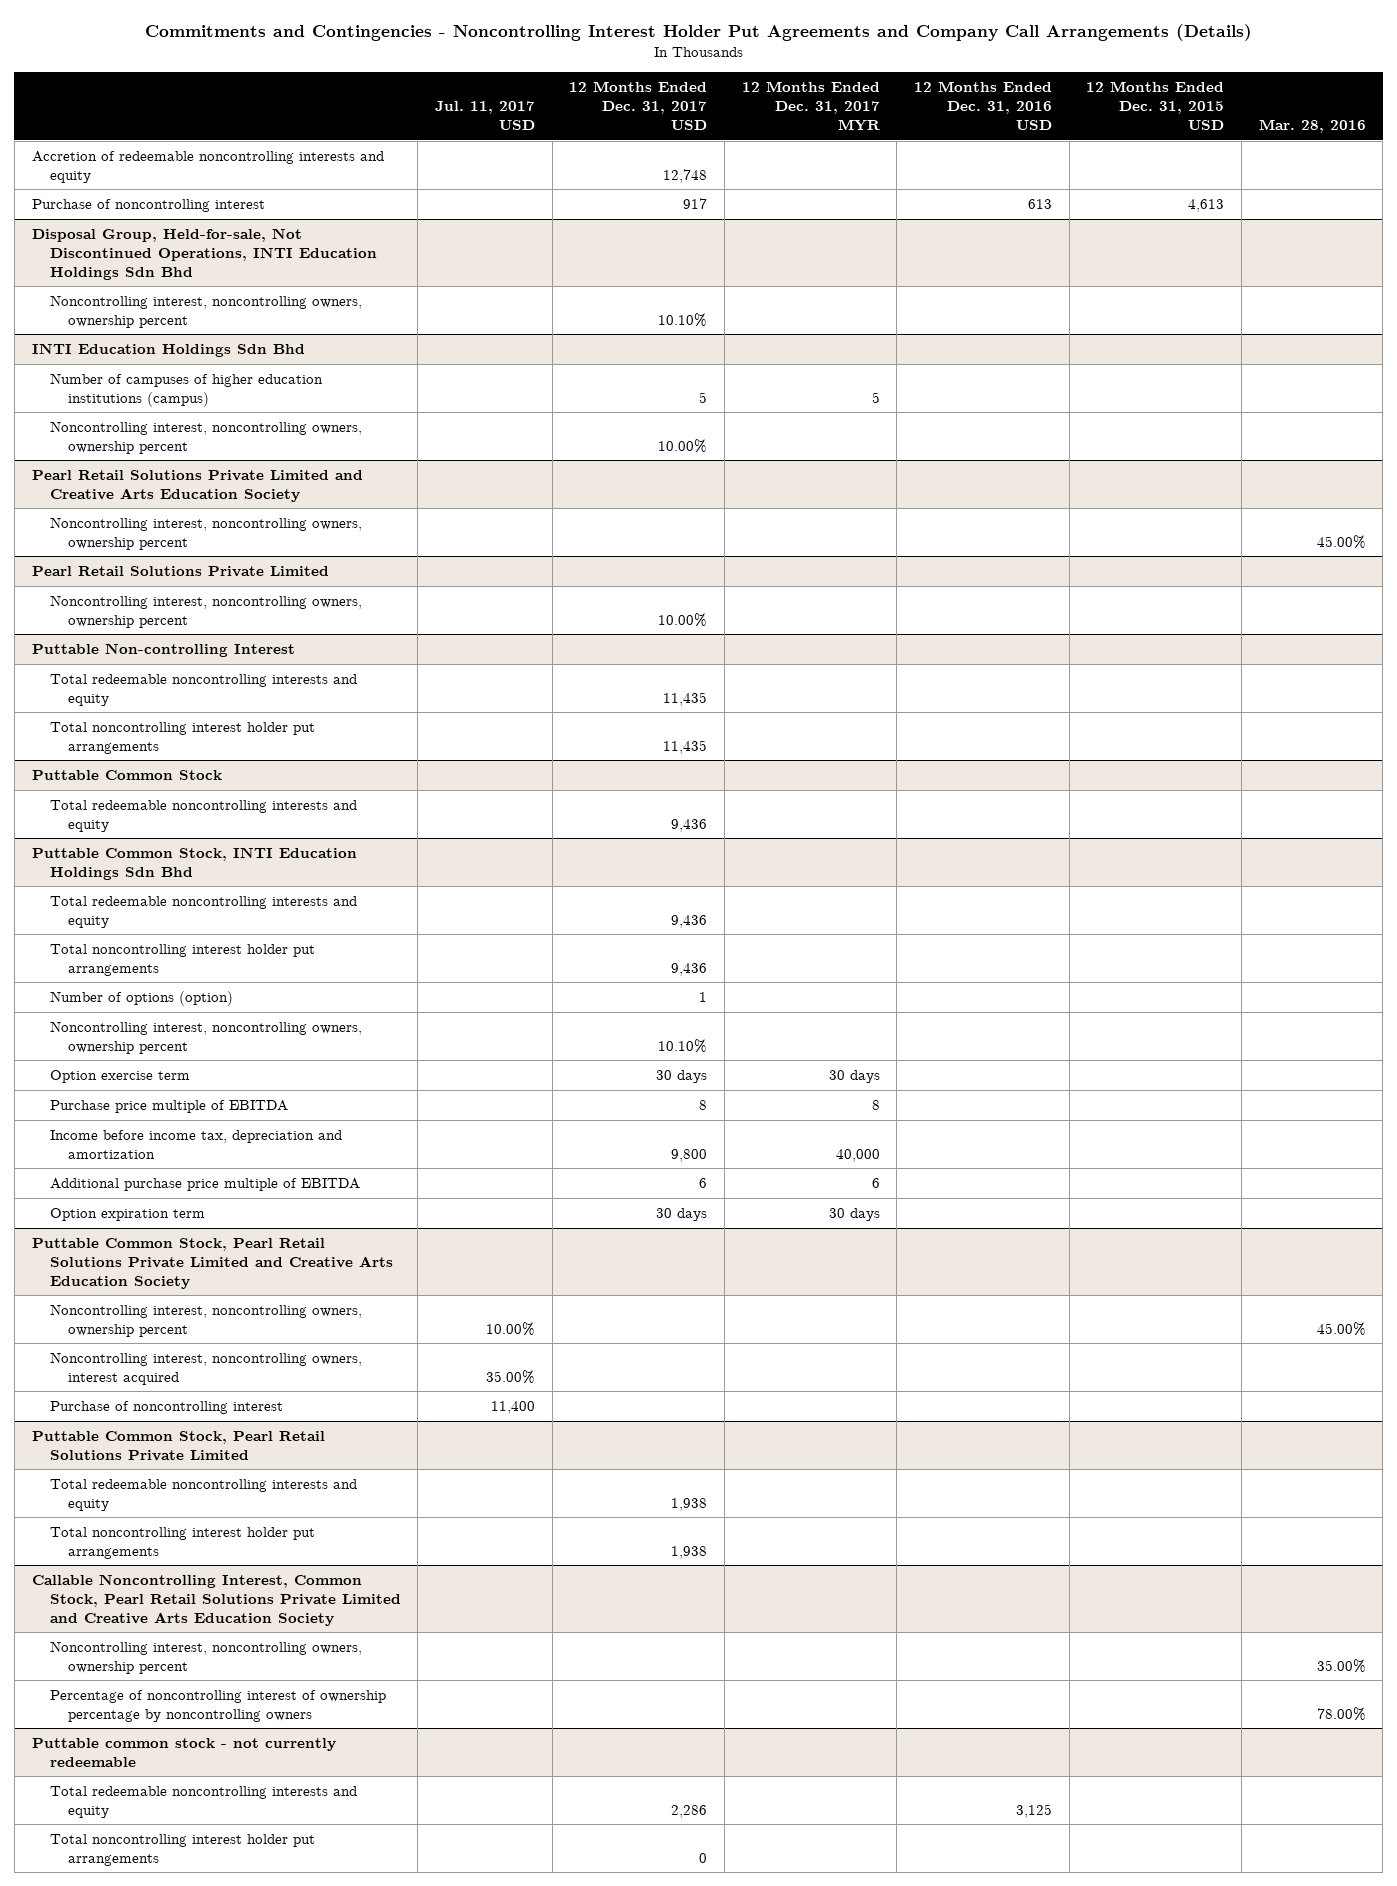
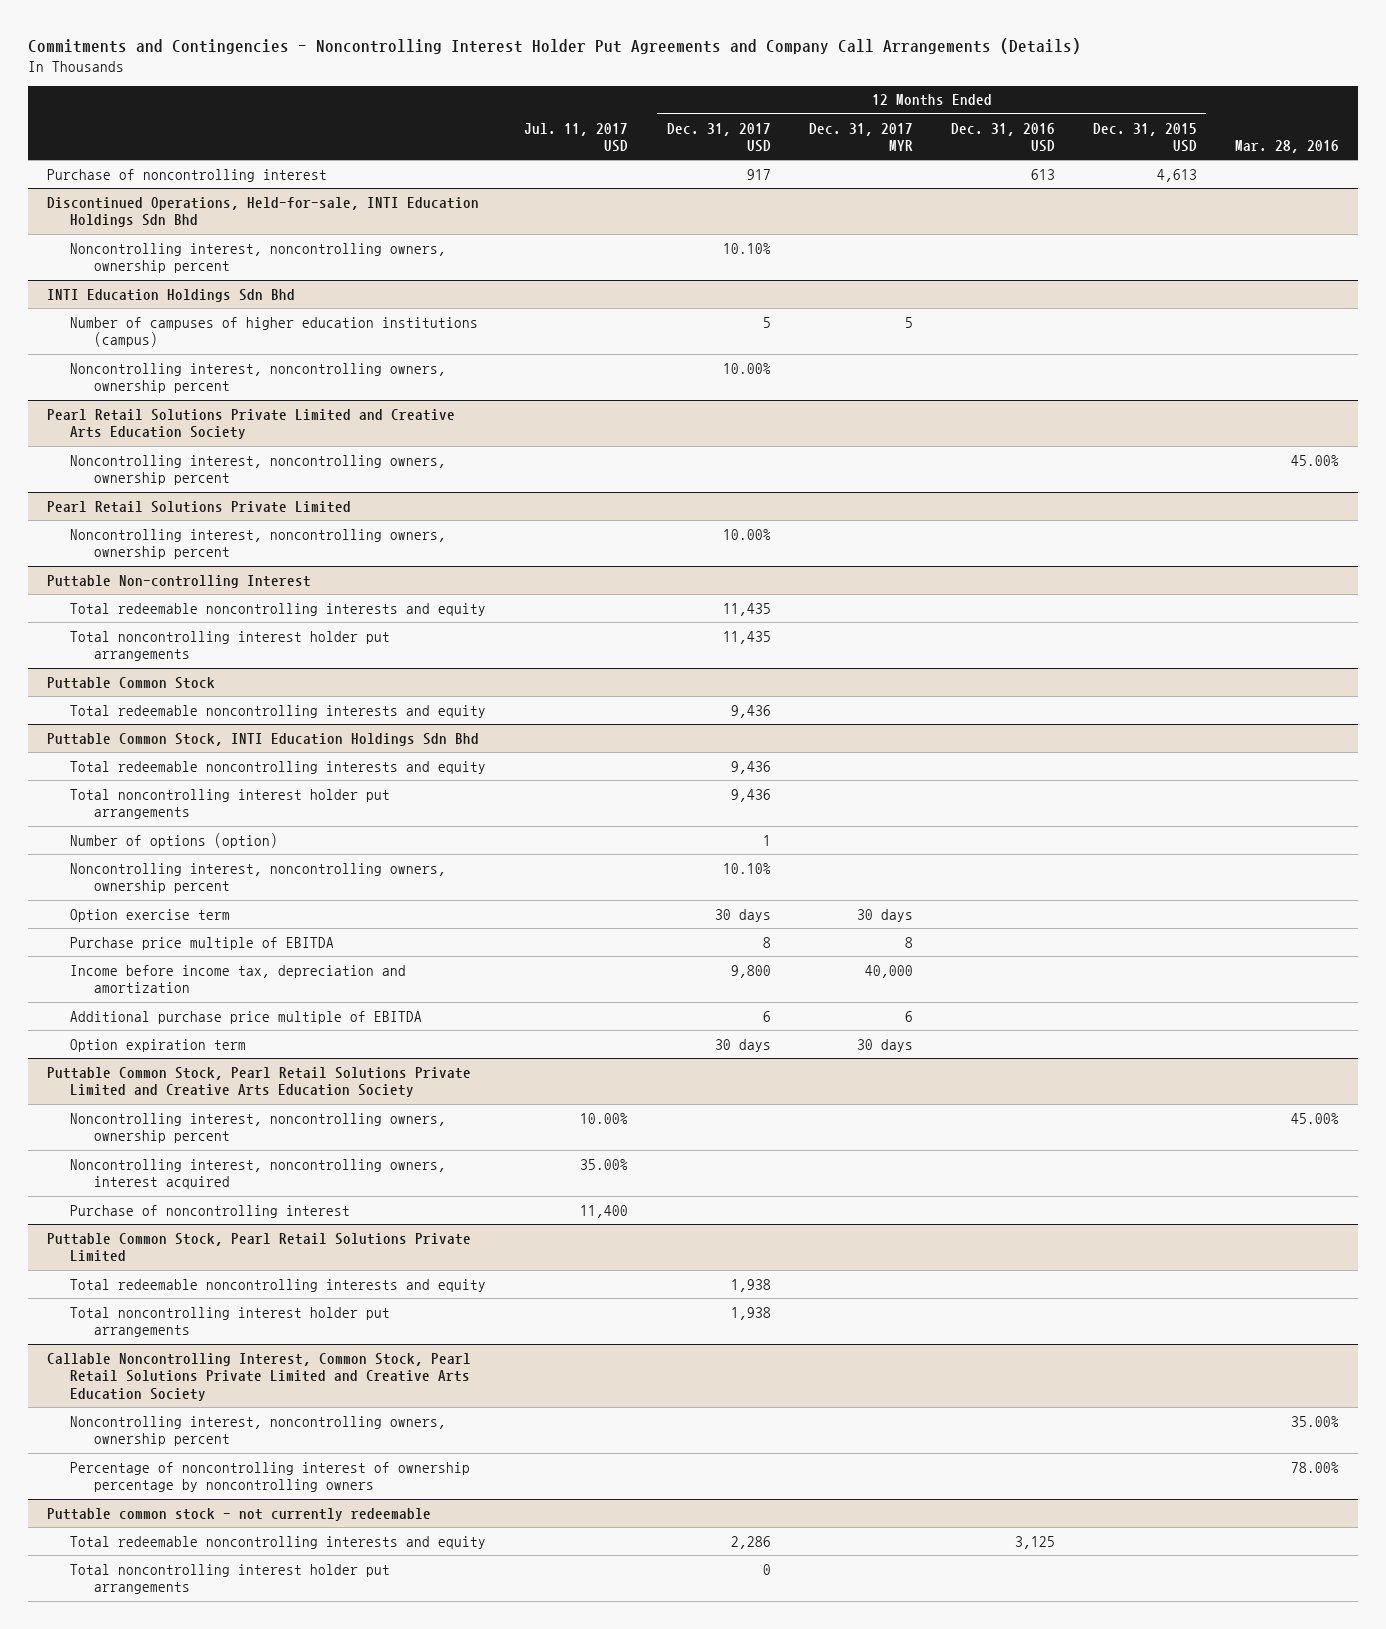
[31,150,384,183] Accretion of redeemable noncontrolling interests and equity -> none
[31,227,377,280] Disposal Group, Held-for-sale, Not Discontinued Operations, INTI Education Holdings Sdn Bhd -> [47,196,480,228] Discontinued Operations, Held-for-sale, INTI Education Holdings Sdn Bhd

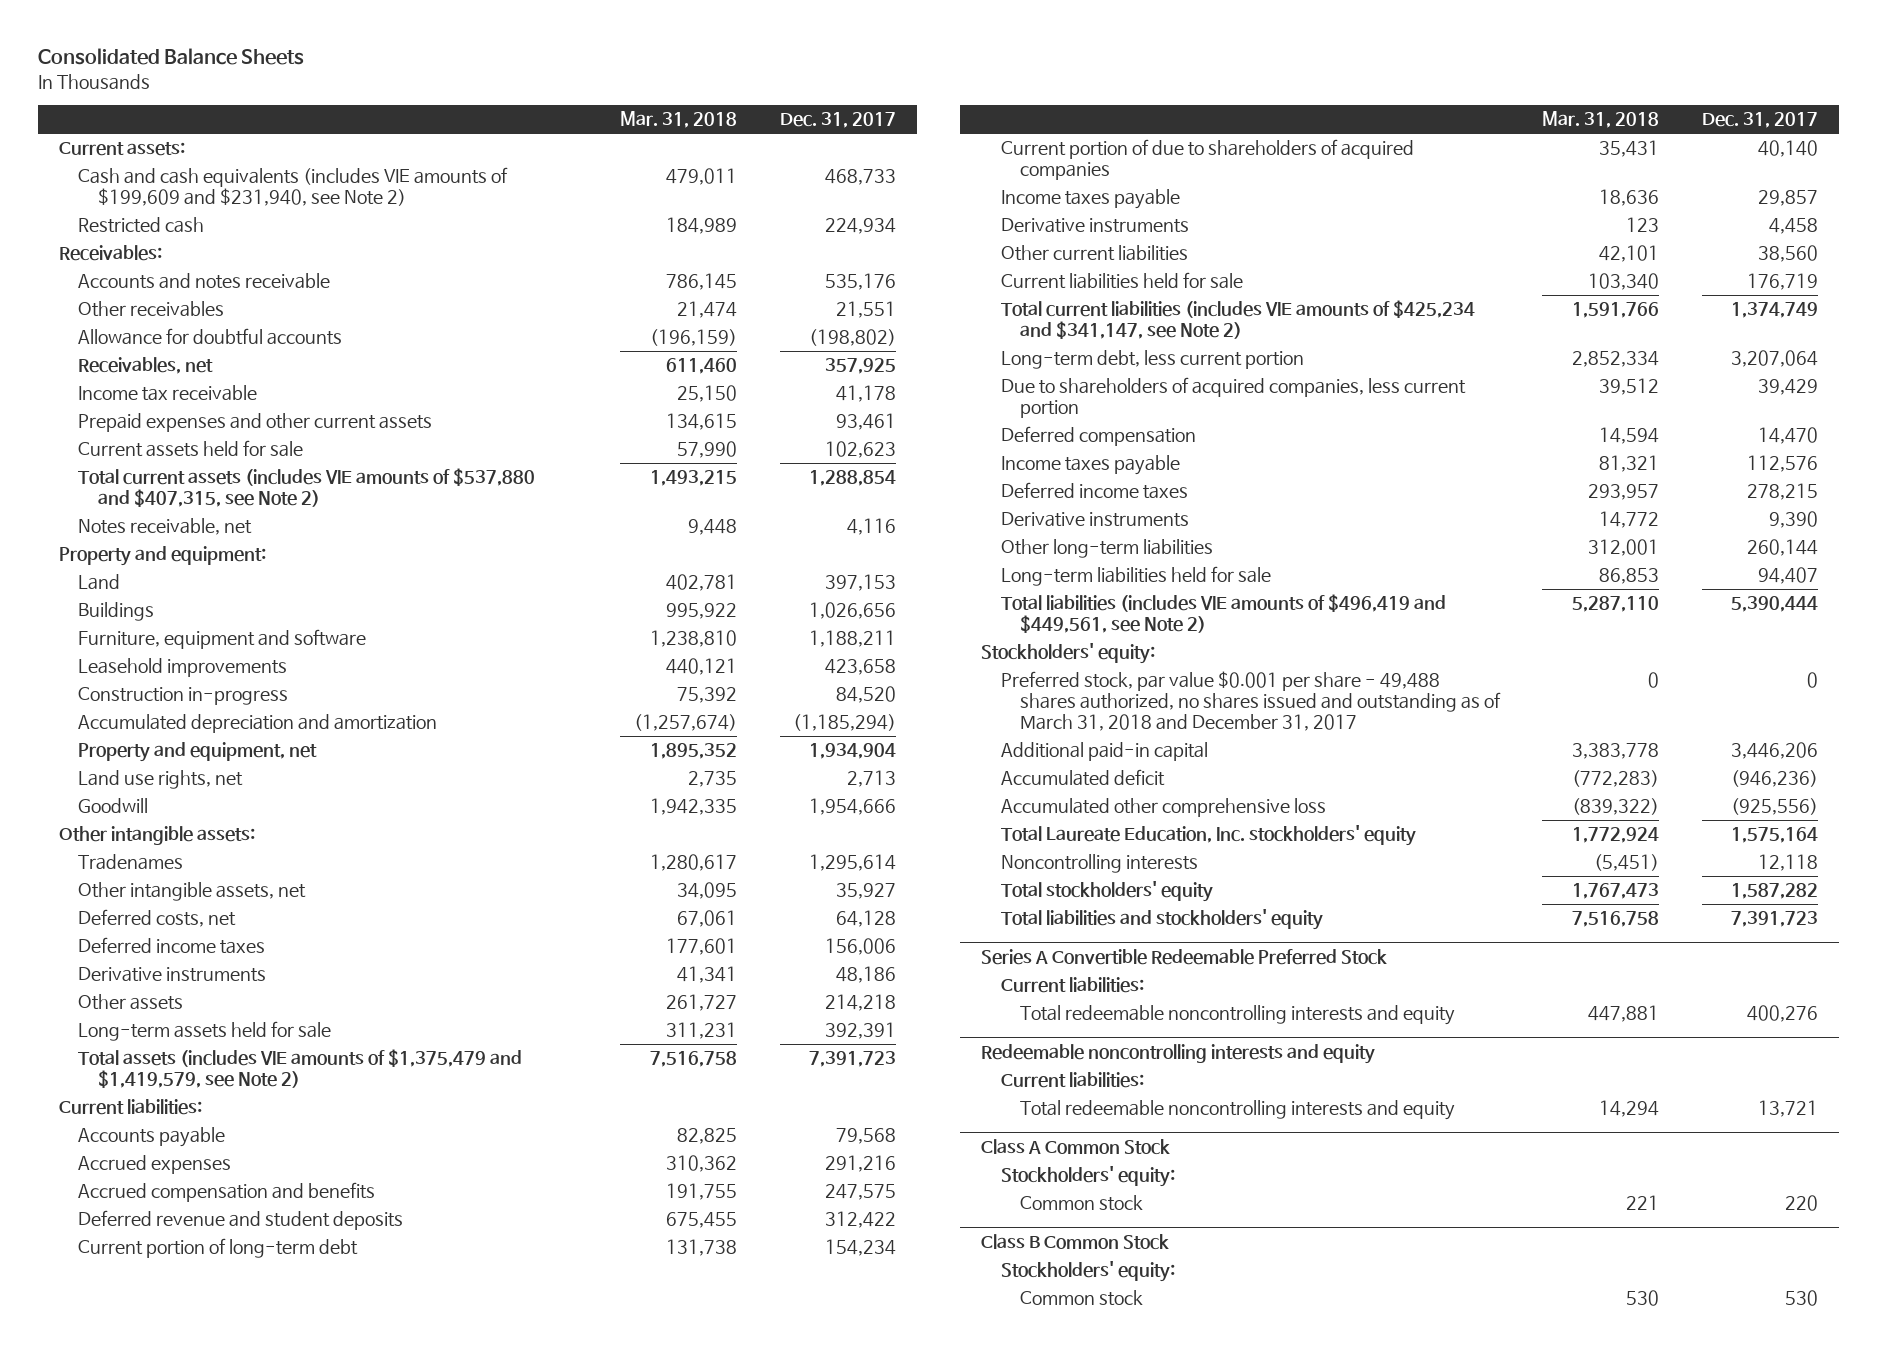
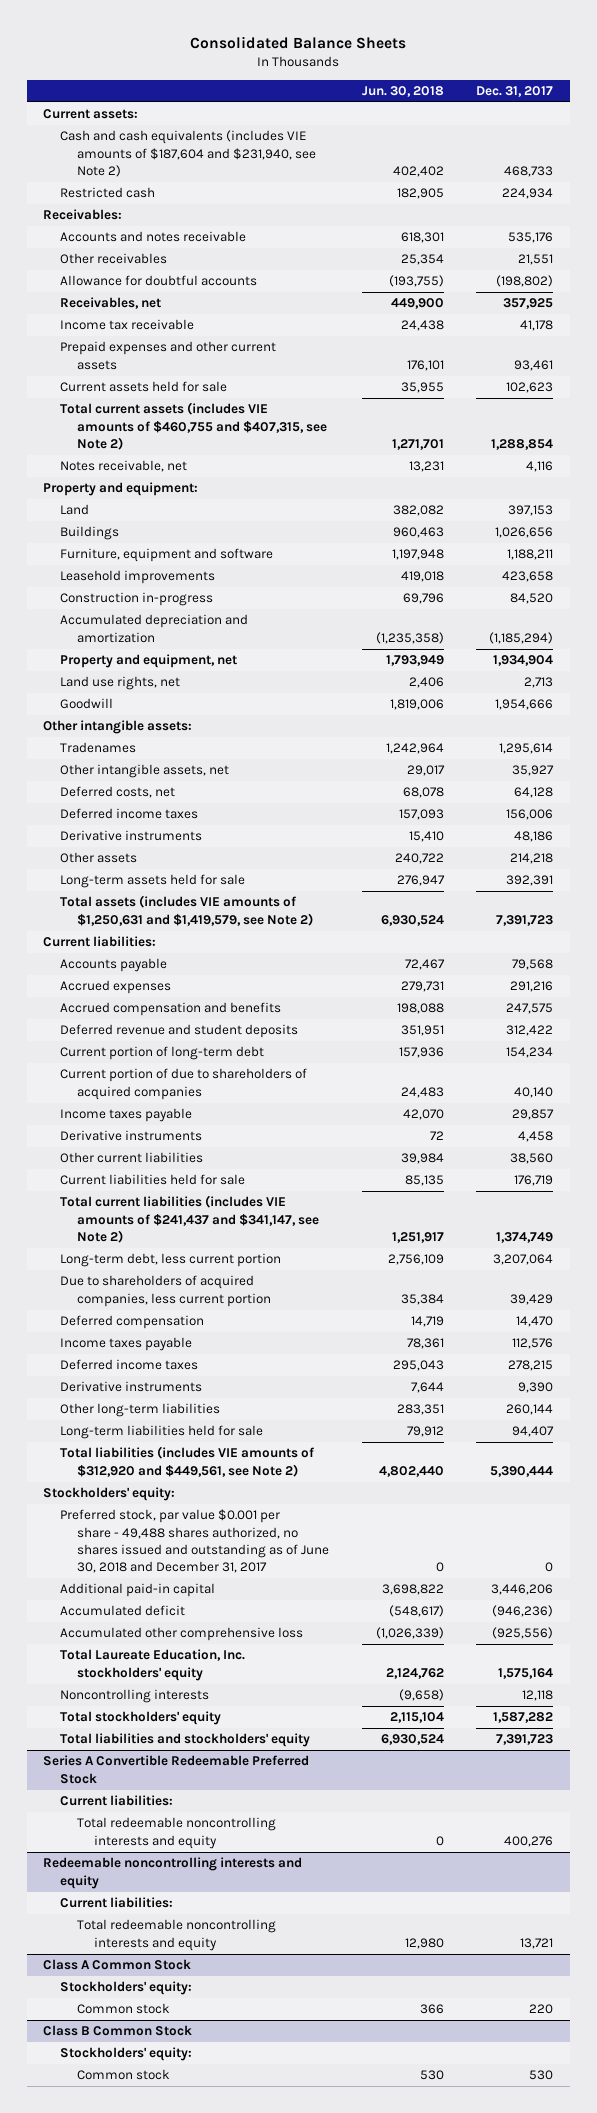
[620,111,738,129] Mar. 31, 2018 -> none
none -> [361,86,444,98] Jun. 30, 2018
[78,167,509,207] Cash and cash equivalents (includes VIE amounts of $199,609 and $231,940, see Note 2) -> [60,130,317,178] Cash and cash equivalents (includes VIE amounts of $187,604 and $231,940, see Note 2)
[78,468,536,508] Total current assets (includes VIE amounts of $537,880 and $407,315, see Note 2) -> [60,402,328,451] Total current assets (includes VIE amounts of $460,755 and $407,315, see Note 2)
[78,1049,523,1089] Total assets (includes VIE amounts of $1,375,479 and $1,419,579, see Note 2) -> [60,895,314,926] Total assets (includes VIE amounts of $1,250,631 and $1,419,579, see Note 2)
[1000,300,1475,340] Total current liabilities (includes VIE amounts of $425,234 and $341,147, see Note 2) -> [60,1195,320,1244] Total current liabilities (includes VIE amounts of $241,437 and $341,147, see Note 2)
[1000,594,1446,634] Total liabilities (includes VIE amounts of $496,419 and $449,561, see Note 2) -> [60,1446,315,1477] Total liabilities (includes VIE amounts of $312,920 and $449,561, see Note 2)
[1000,671,1502,731] Preferred stock, par value $0.001 per share - 49,488 shares authorized, no shares issued and outstanding as of March 31, 2018 and December 31, 2017 -> [60,1509,330,1574] Preferred stock, par value $0.001 per share - 49,488 shares authorized, no shares issued and outstanding as of June 30, 2018 and December 31, 2017

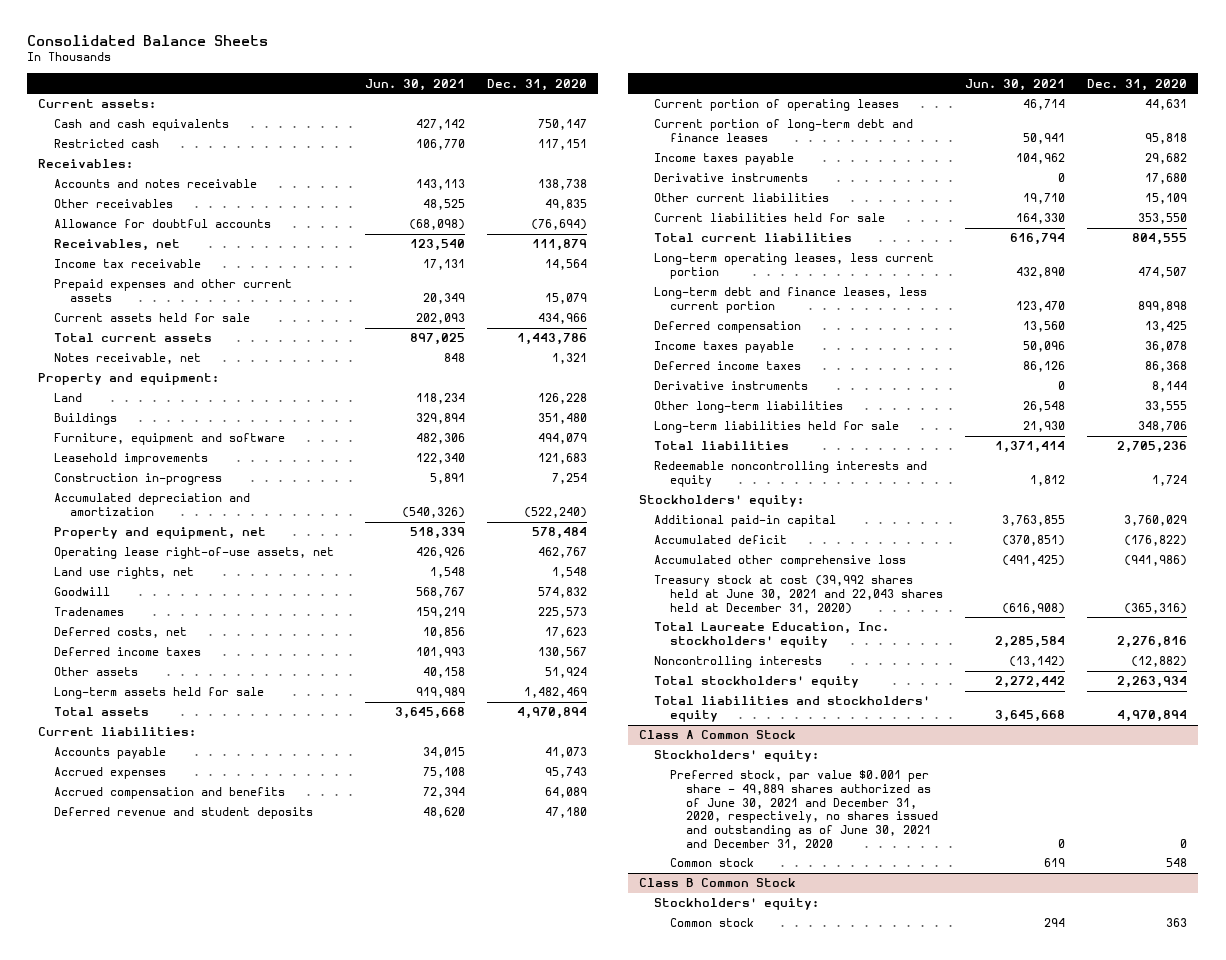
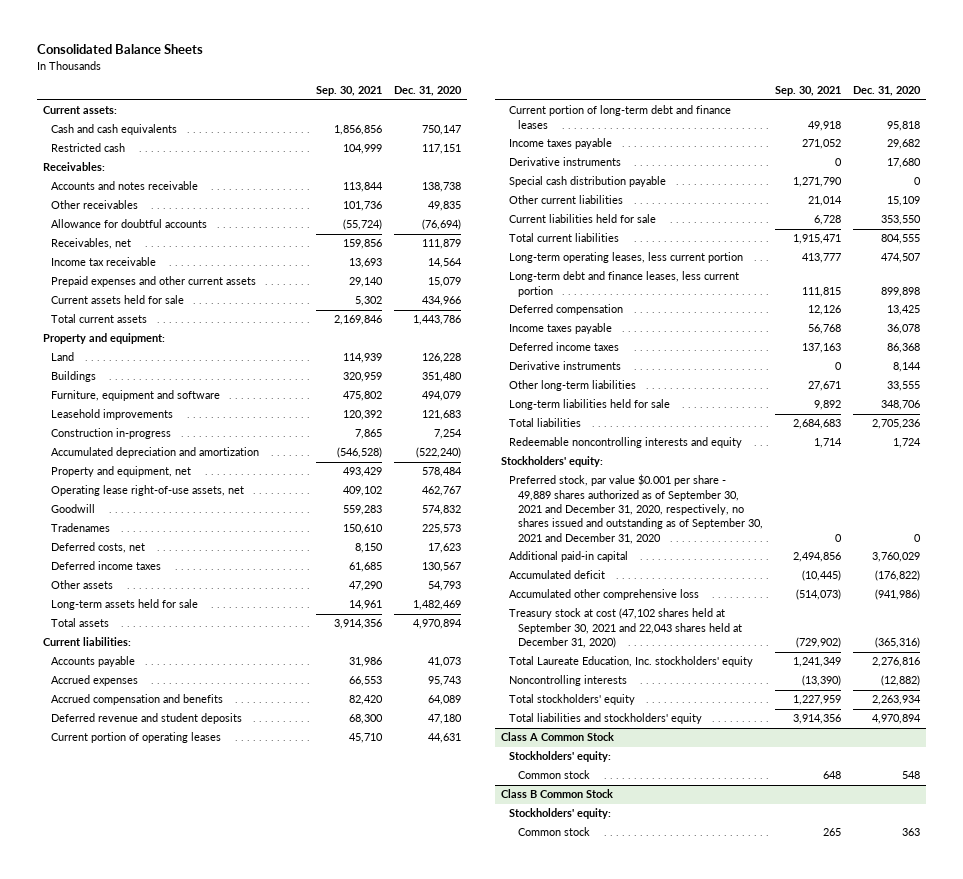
[365,78,466,91] Jun. 30, 2021 -> none
none -> [316,86,383,97] Sep. 30, 2021
[54,353,202,365] Notes receivable, net -> none
[54,567,195,580] Land use rights, net -> none
[545,667,588,679] 51,924 -> [428,581,462,592] 54,793
none -> [509,176,667,188] Special cash distribution payable
none -> [509,474,763,544] Preferred stock, par value $0.001 per share - 49,889 shares authorized as of September 30, 2021 and December 31, 2020, respectively, no shares issued and outstanding as of September 30, 2021 and December 31, 2020
[654,575,944,614] Treasury stock at cost (39,992 shares held at June 30, 2021 and 22,043 shares held at December 31, 2020) -> [509,608,742,649] Treasury stock at cost (47,102 shares held at September 30, 2021 and 22,043 shares held at December 31, 2020)
[670,770,939,850] Preferred stock, par value $0.001 per share - 49,889 shares authorized as of June 30, 2021 and December 31, 2020, respectively, no shares issued and outstanding as of June 30, 2021 and December 31, 2020 -> none

